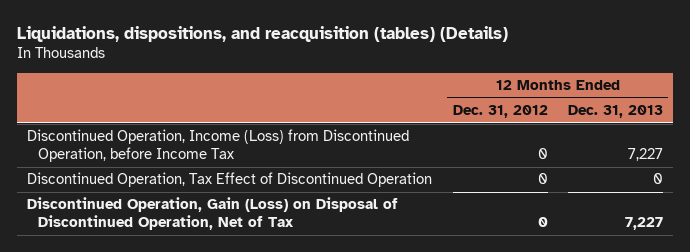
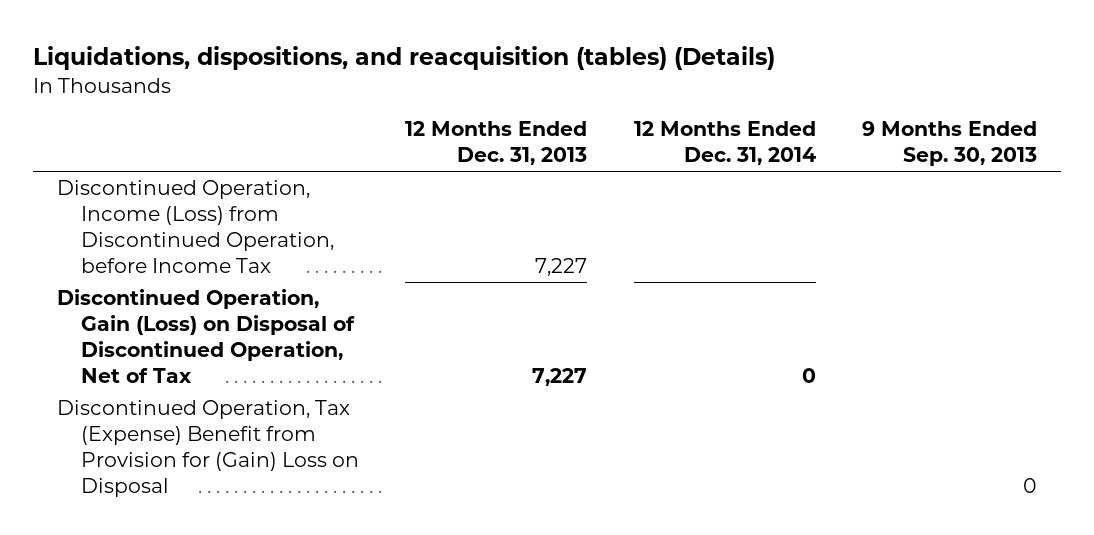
[452,105,548,119] Dec. 31, 2012 -> none
none -> [633,121,816,166] 12 Months Ended Dec. 31, 2014
none -> [862,121,1038,167] 9 Months Ended Sep. 30, 2013
[26,172,432,188] Discontinued Operation, Tax Effect of Discontinued Operation -> none
none -> [56,400,359,497] Discontinued Operation, Tax (Expense) Benefit from Provision for (Gain) Loss on Disposal

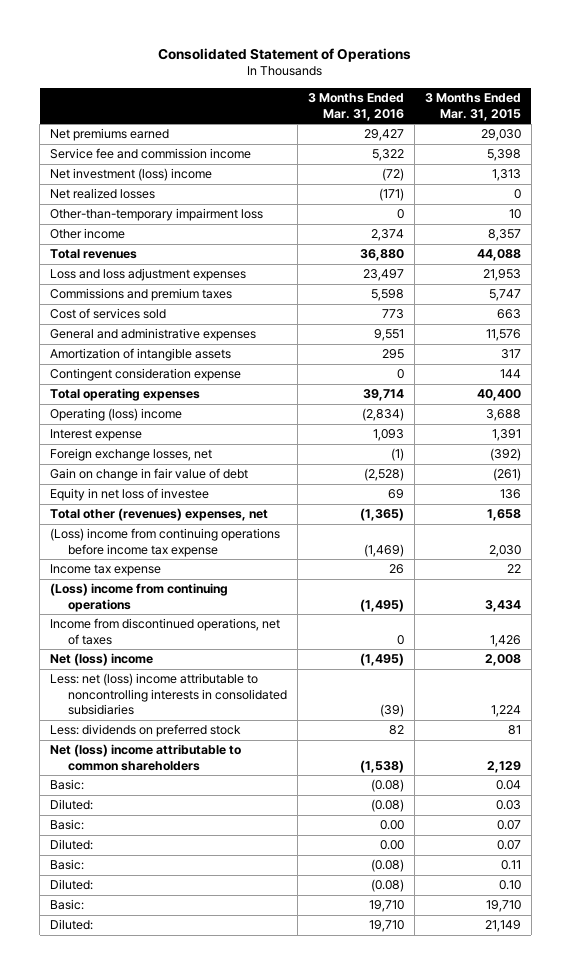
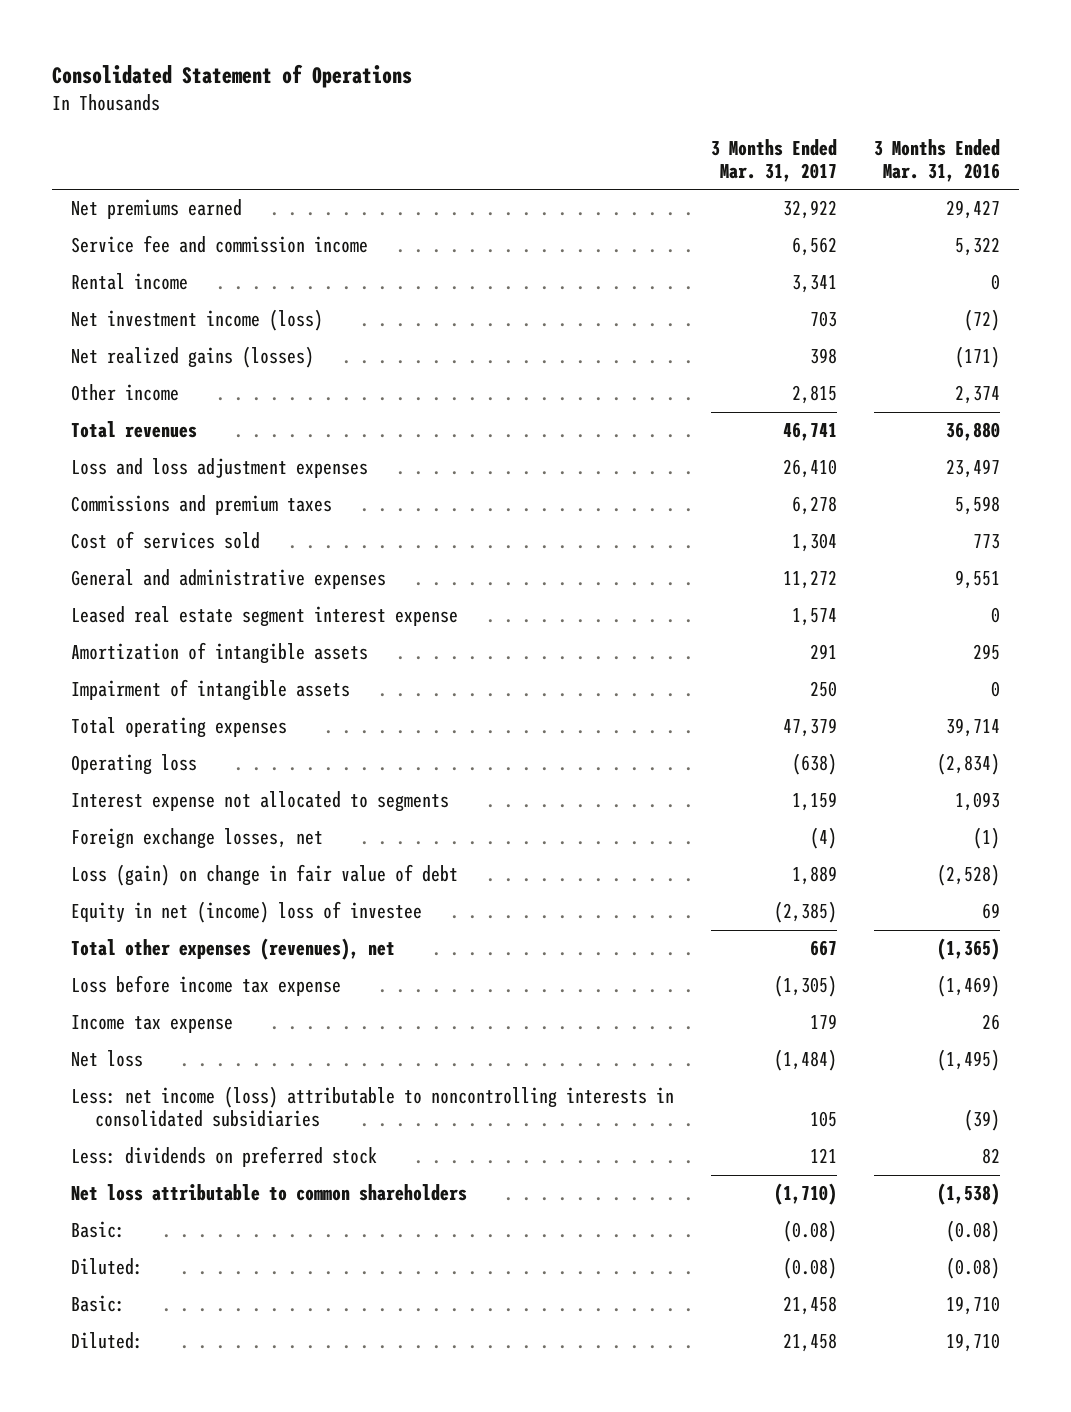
[424,93,521,121] 3 Months Ended Mar. 31, 2015 -> none
none -> [711,138,838,182] 3 Months Ended Mar. 31, 2017
[49,208,263,222] Other-than-temporary impairment loss -> none
none -> [70,273,188,291] Rental income
[49,168,212,182] Net investment (loss) income -> [70,309,323,332] Net investment income (loss)
[49,188,155,200] Net realized losses -> [70,346,314,369] Net realized gains (losses)
none -> [70,606,458,628] Leased real estate segment interest expense
[49,368,241,382] Contingent consideration expense -> none
none -> [70,679,350,702] Impairment of intangible assets
[49,408,182,422] Operating (loss) income -> [70,754,197,776] Operating loss
[49,429,142,442] Interest expense -> [70,791,449,813] Interest expense not allocated to segments
[49,468,248,482] Gain on change in fair value of debt -> [70,864,458,887] Loss (gain) on change in fair value of debt
[49,488,209,502] Equity in net loss of investee -> [70,901,422,924] Equity in net (income) loss of investee
[49,508,268,522] Total other (revenues) expenses, net -> [70,938,395,961] Total other expenses (revenues), net
[49,528,280,557] (Loss) income from continuing operations before income tax expense -> [70,975,341,997] Loss before income tax expense
[49,618,280,645] Income from discontinued operations, net of taxes -> none
[49,653,153,667] Net (loss) income -> none
[49,583,228,612] (Loss) income from continuing operations -> [70,1050,143,1068] Net loss
[49,673,287,716] Less: net (loss) income attributable to noncontrolling interests in consolidated subsidiaries -> [70,1086,674,1128] Less: net income (loss) attributable to noncontrolling interests in consolidated subsidiaries
[49,779,84,791] Basic: -> none
[49,799,93,811] Diluted: -> none
[49,819,84,831] Basic: -> none
[49,839,93,851] Diluted: -> none
[49,744,241,771] Net (loss) income attributable to common shareholders -> [70,1184,467,1202] Net loss attributable to common shareholders

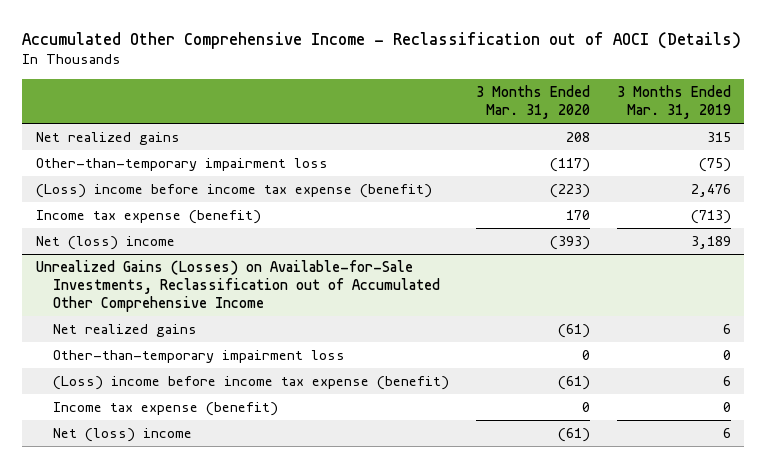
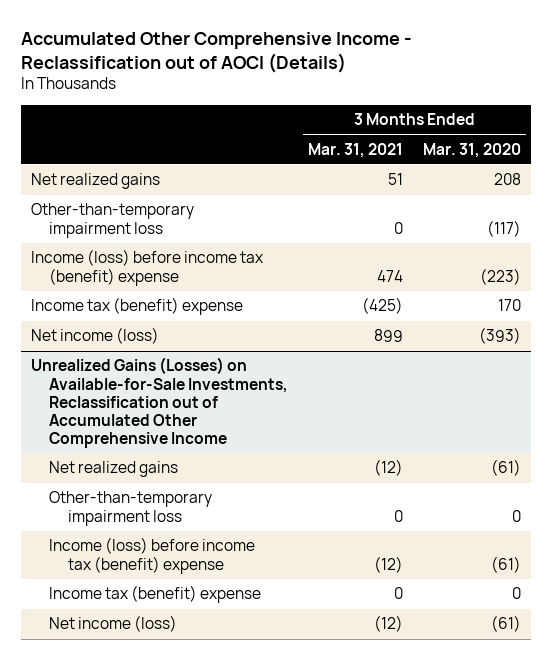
[616,84,731,119] 3 Months Ended Mar. 31, 2019 -> none
none -> [308,142,404,158] Mar. 31, 2021
[35,184,432,199] (Loss) income before income tax expense (benefit) -> [30,249,264,286] Income (loss) before income tax (benefit) expense
[35,210,261,225] Income tax expense (benefit) -> [30,297,243,316] Income tax (benefit) expense
[35,236,175,251] Net (loss) income -> [30,327,159,345] Net income (loss)
[52,376,449,391] (Loss) income before income tax expense (benefit) -> [49,537,256,574] Income (loss) before income tax (benefit) expense
[52,402,278,417] Income tax expense (benefit) -> [49,585,262,604] Income tax (benefit) expense
[52,428,192,443] Net (loss) income -> [49,615,178,633] Net income (loss)

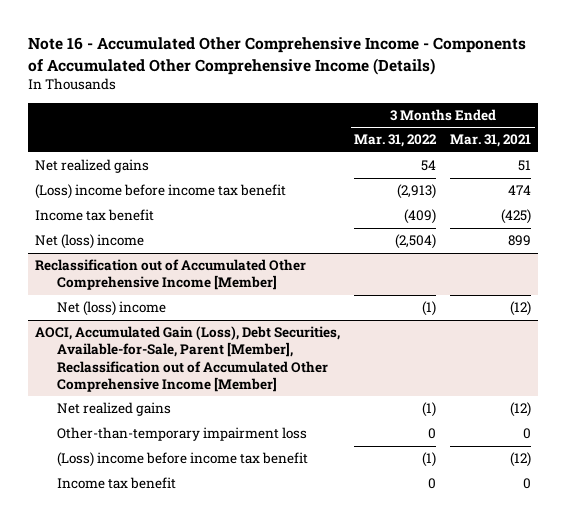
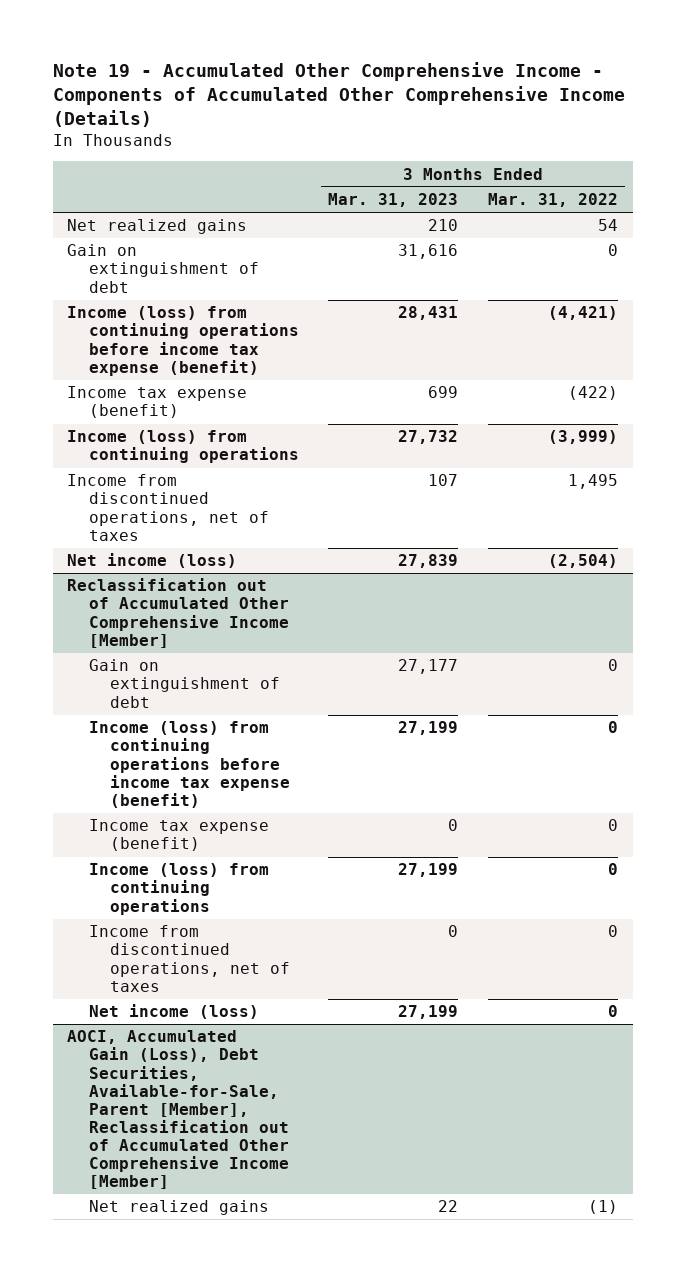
[28,37,527,75] Note 16 - Accumulated Other Comprehensive Income - Components of Accumulated Other Comprehensive Income (Details) -> [52,61,625,127] Note 19 - Accumulated Other Comprehensive Income - Components of Accumulated Other Comprehensive Income (Details)
[450,134,532,148] Mar. 31, 2021 -> none
none -> [328,193,459,208] Mar. 31, 2023
none -> [67,244,259,293] Gain on extinguishment of debt
[35,184,287,200] (Loss) income before income tax benefit -> [67,306,299,376] Income (loss) from continuing operations before income tax expense (benefit)
[397,184,437,200] (2,913) -> [547,306,618,321] (4,421)
[35,209,155,222] Income tax benefit -> [67,386,248,419] Income tax expense (benefit)
[404,209,437,225] (409) -> [567,386,618,401] (422)
none -> [67,430,299,464] Income (loss) from continuing operations
none -> [67,474,269,541] Income from discontinued operations, net of taxes
[35,234,145,250] Net (loss) income -> [67,553,238,569] Net income (loss)
none -> [88,659,281,708] Gain on extinguishment of debt
none -> [88,721,291,808] Income (loss) from continuing operations before income tax expense (benefit)
none -> [88,819,269,852] Income tax expense (benefit)
none -> [88,863,269,915] Income (loss) from continuing operations
none -> [88,925,291,992] Income from discontinued operations, net of taxes
[56,301,166,317] Net (loss) income -> [88,1004,259,1020] Net income (loss)
[422,301,437,317] (1) -> [607,1005,618,1018] 0
[56,427,307,442] Other-than-temporary impairment loss -> none
[56,452,308,468] (Loss) income before income tax benefit -> none
[56,477,176,490] Income tax benefit -> none

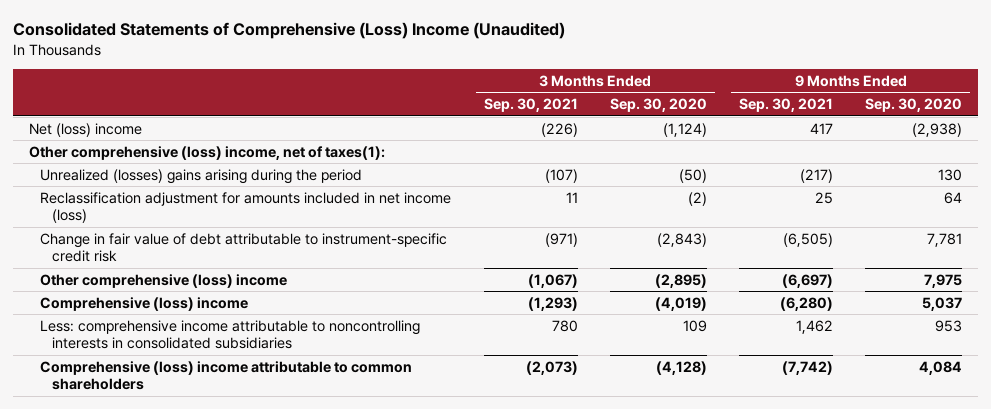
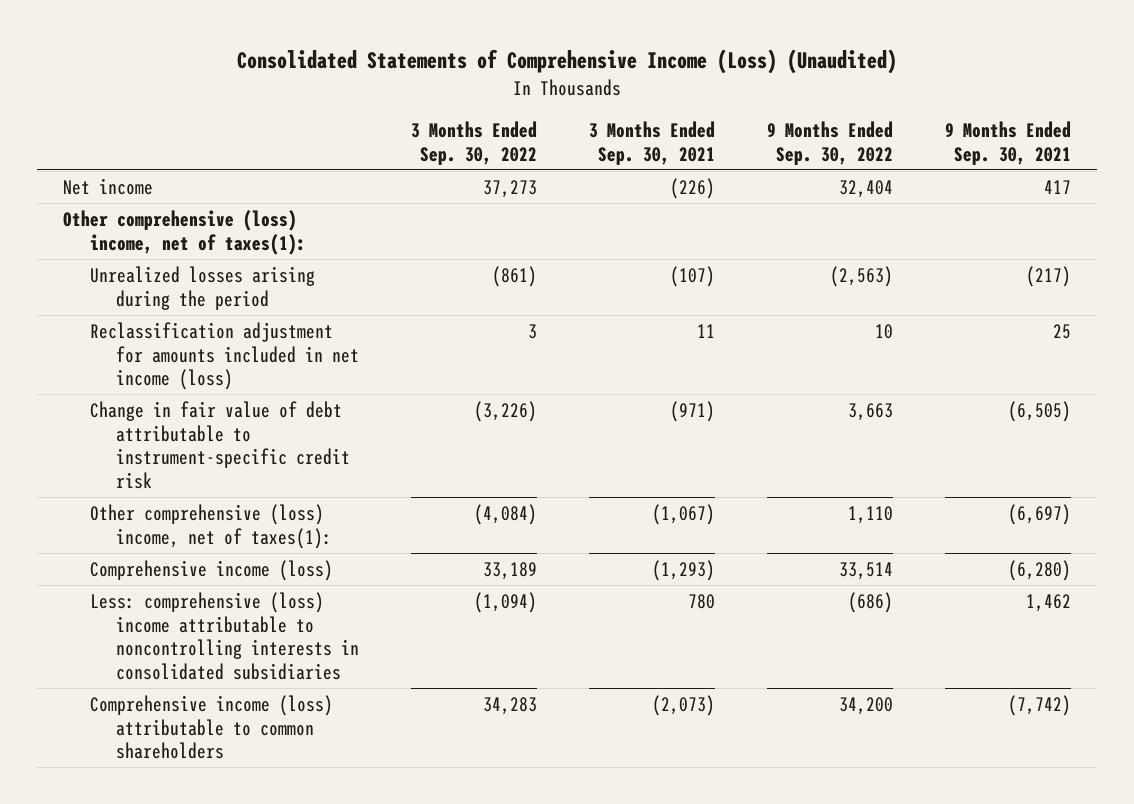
[12,22,565,40] Consolidated Statements of Comprehensive (Loss) Income (Unaudited) -> [237,48,898,74] Consolidated Statements of Comprehensive Income (Loss) (Unaudited)
[609,98,707,113] Sep. 30, 2020 -> none
[865,98,963,113] Sep. 30, 2020 -> none
none -> [410,120,537,165] 3 Months Ended Sep. 30, 2022
none -> [766,120,893,165] 9 Months Ended Sep. 30, 2022
[28,122,142,137] Net (loss) income -> [63,177,154,195] Net income
[40,168,363,184] Unrealized (losses) gains arising during the period -> [89,265,315,310] Unrealized losses arising during the period
[40,273,288,288] Other comprehensive (loss) income -> [89,503,332,549] Other comprehensive (loss) income, net of taxes(1):
[40,296,249,311] Comprehensive (loss) income -> [89,559,333,581] Comprehensive income (loss)
[40,319,421,350] Less: comprehensive income attributable to noncontrolling interests in consolidated subsidiaries -> [89,591,359,681] Less: comprehensive (loss) income attributable to noncontrolling interests in consolidated subsidiaries
[40,360,413,391] Comprehensive (loss) income attributable to common shareholders -> [89,694,333,760] Comprehensive income (loss) attributable to common shareholders

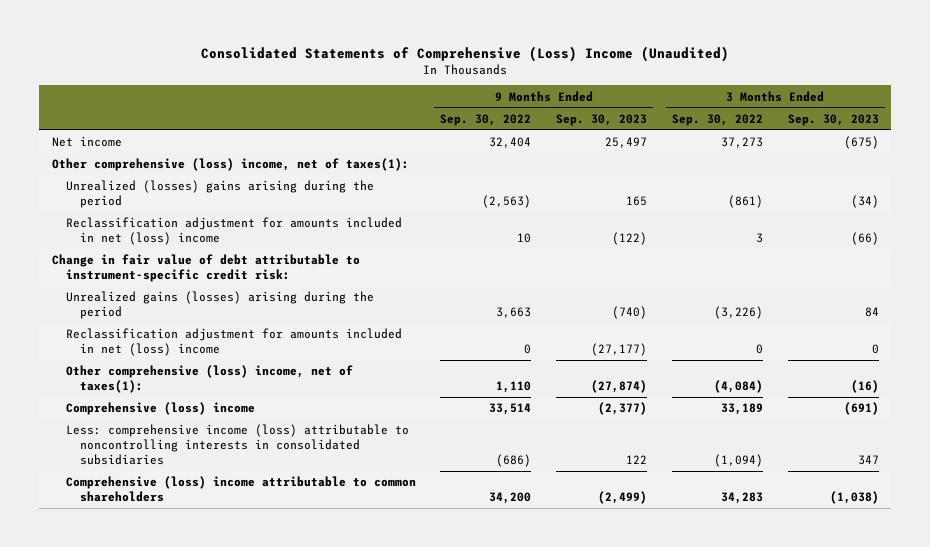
[237,48,898,74] Consolidated Statements of Comprehensive Income (Loss) (Unaudited) -> [201,45,730,62] Consolidated Statements of Comprehensive (Loss) Income (Unaudited)
[588,120,715,165] 3 Months Ended Sep. 30, 2021 -> none
[944,120,1071,165] 9 Months Ended Sep. 30, 2021 -> none
none -> [556,113,648,126] Sep. 30, 2023
none -> [787,113,879,126] Sep. 30, 2023
[89,265,315,310] Unrealized losses arising during the period -> [65,180,374,209] Unrealized (losses) gains arising during the period
[89,321,359,391] Reclassification adjustment for amounts included in net income (loss) -> [65,217,402,246] Reclassification adjustment for amounts included in net (loss) income
none -> [51,254,360,283] Change in fair value of debt attributable to instrument-specific credit risk:
[89,400,350,490] Change in fair value of debt attributable to instrument-specific credit risk -> [65,291,374,320] Unrealized gains (losses) arising during the period
none -> [65,328,402,357] Reclassification adjustment for amounts included in net (loss) income
[89,559,333,581] Comprehensive income (loss) -> [65,402,255,416] Comprehensive (loss) income
[89,591,359,681] Less: comprehensive (loss) income attributable to noncontrolling interests in consolidated subsidiaries -> [65,424,409,466] Less: comprehensive income (loss) attributable to noncontrolling interests in consolidated subsidiaries
[89,694,333,760] Comprehensive income (loss) attributable to common shareholders -> [65,476,416,503] Comprehensive (loss) income attributable to common shareholders

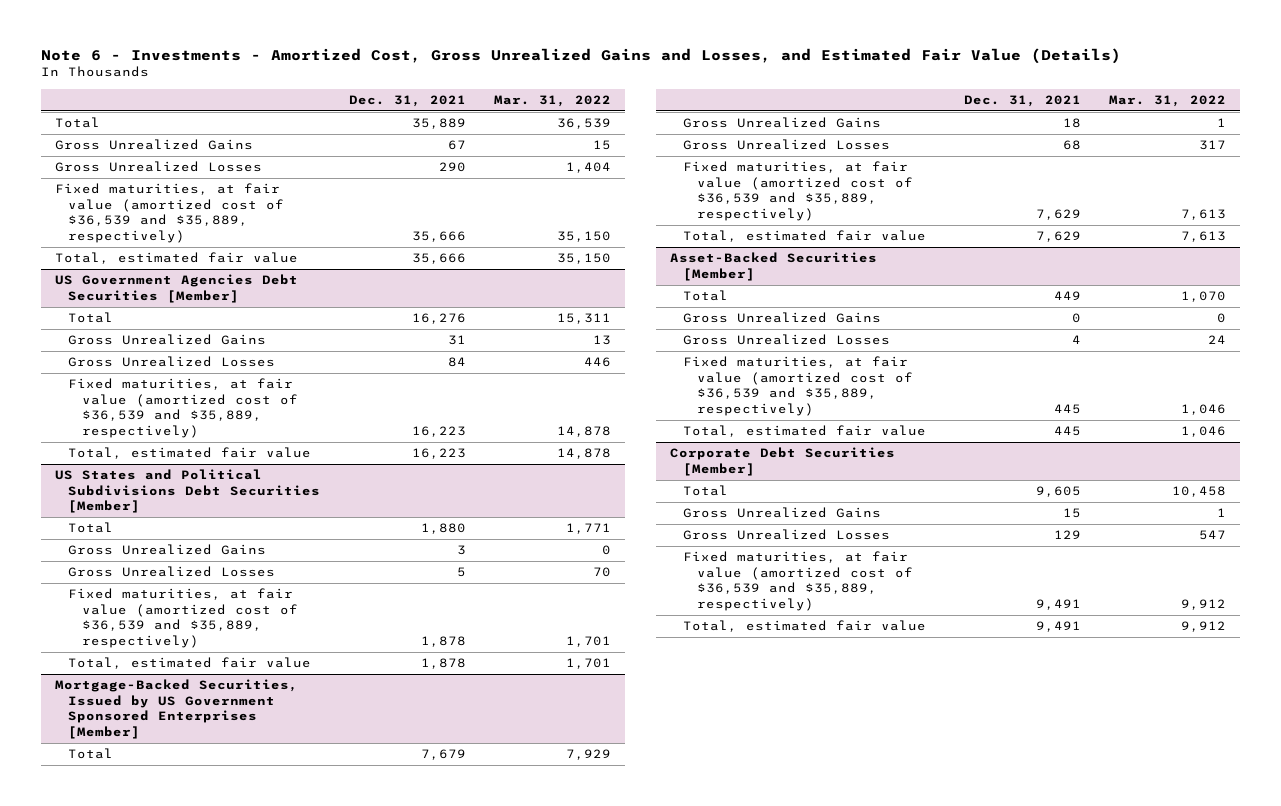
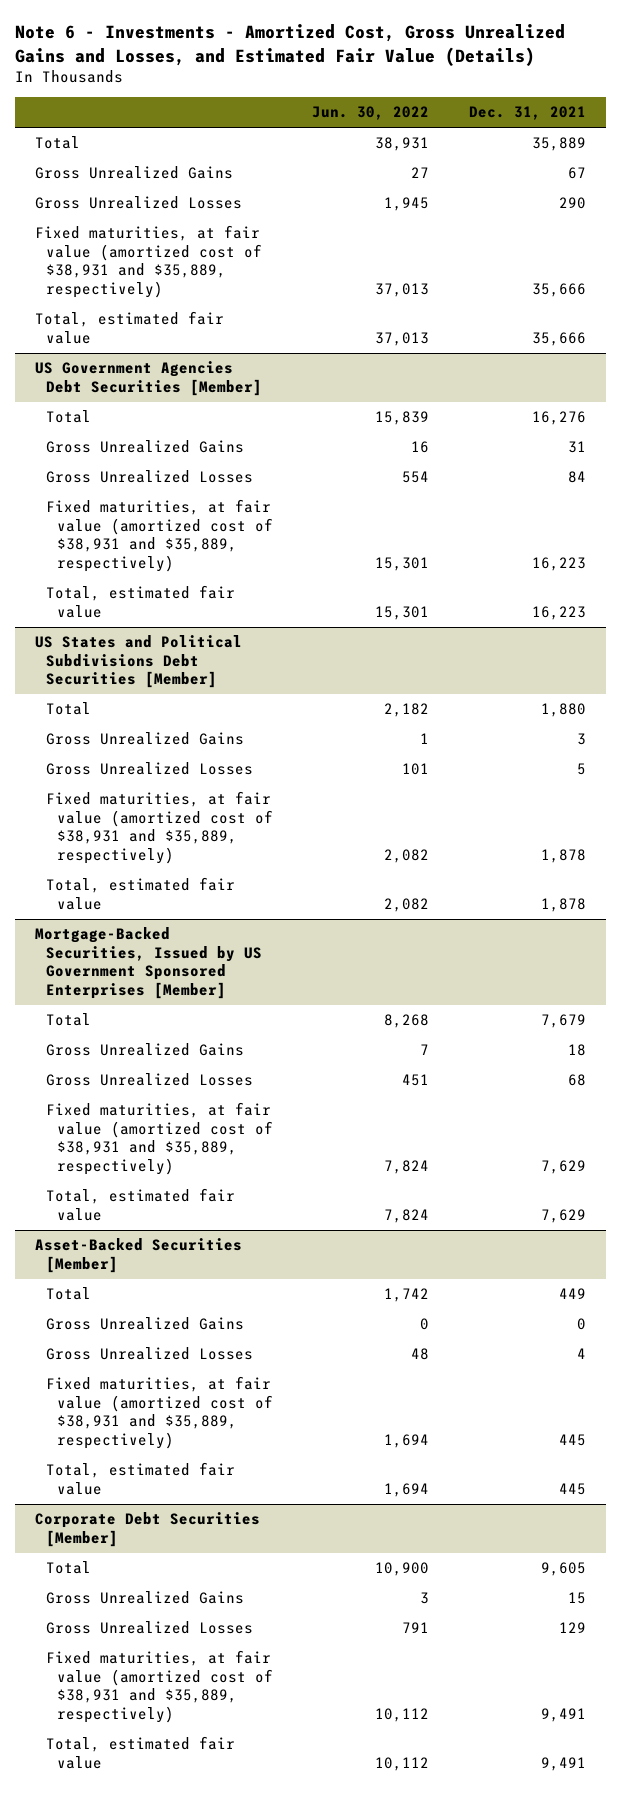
[493,94,611,107] Mar. 31, 2022 -> none
none -> [312,106,430,121] Jun. 30, 2022
[54,183,285,243] Fixed maturities, at fair value (amortized cost of $36,539 and $35,889, respectively) -> [34,225,262,298] Fixed maturities, at fair value (amortized cost of $38,931 and $35,889, respectively)
[68,378,298,438] Fixed maturities, at fair value (amortized cost of $36,539 and $35,889, respectively) -> [45,499,273,572] Fixed maturities, at fair value (amortized cost of $38,931 and $35,889, respectively)
[68,588,298,648] Fixed maturities, at fair value (amortized cost of $36,539 and $35,889, respectively) -> [45,791,273,864] Fixed maturities, at fair value (amortized cost of $38,931 and $35,889, respectively)
[683,161,913,221] Fixed maturities, at fair value (amortized cost of $36,539 and $35,889, respectively) -> [45,1102,273,1175] Fixed maturities, at fair value (amortized cost of $38,931 and $35,889, respectively)
[683,356,913,416] Fixed maturities, at fair value (amortized cost of $36,539 and $35,889, respectively) -> [45,1376,273,1449] Fixed maturities, at fair value (amortized cost of $38,931 and $35,889, respectively)
[683,551,913,611] Fixed maturities, at fair value (amortized cost of $36,539 and $35,889, respectively) -> [45,1650,273,1723] Fixed maturities, at fair value (amortized cost of $38,931 and $35,889, respectively)

